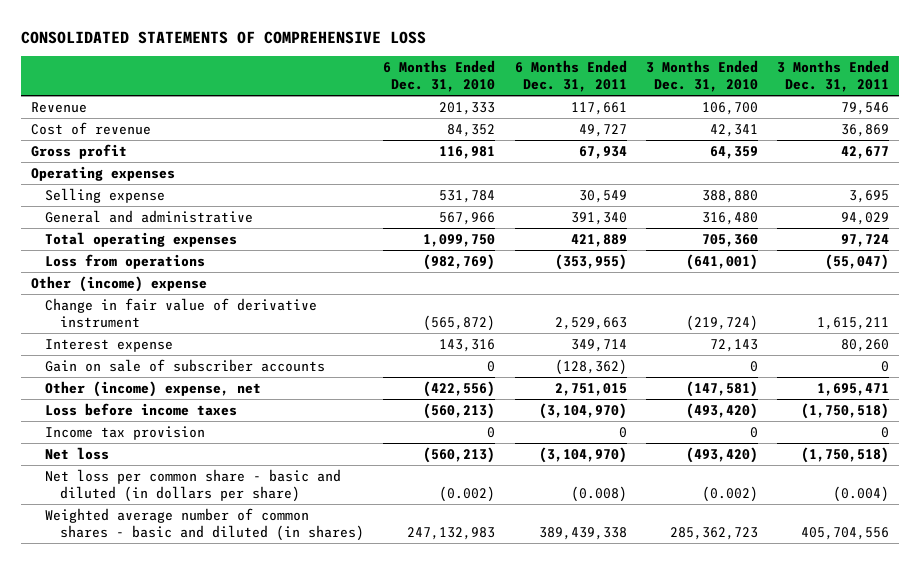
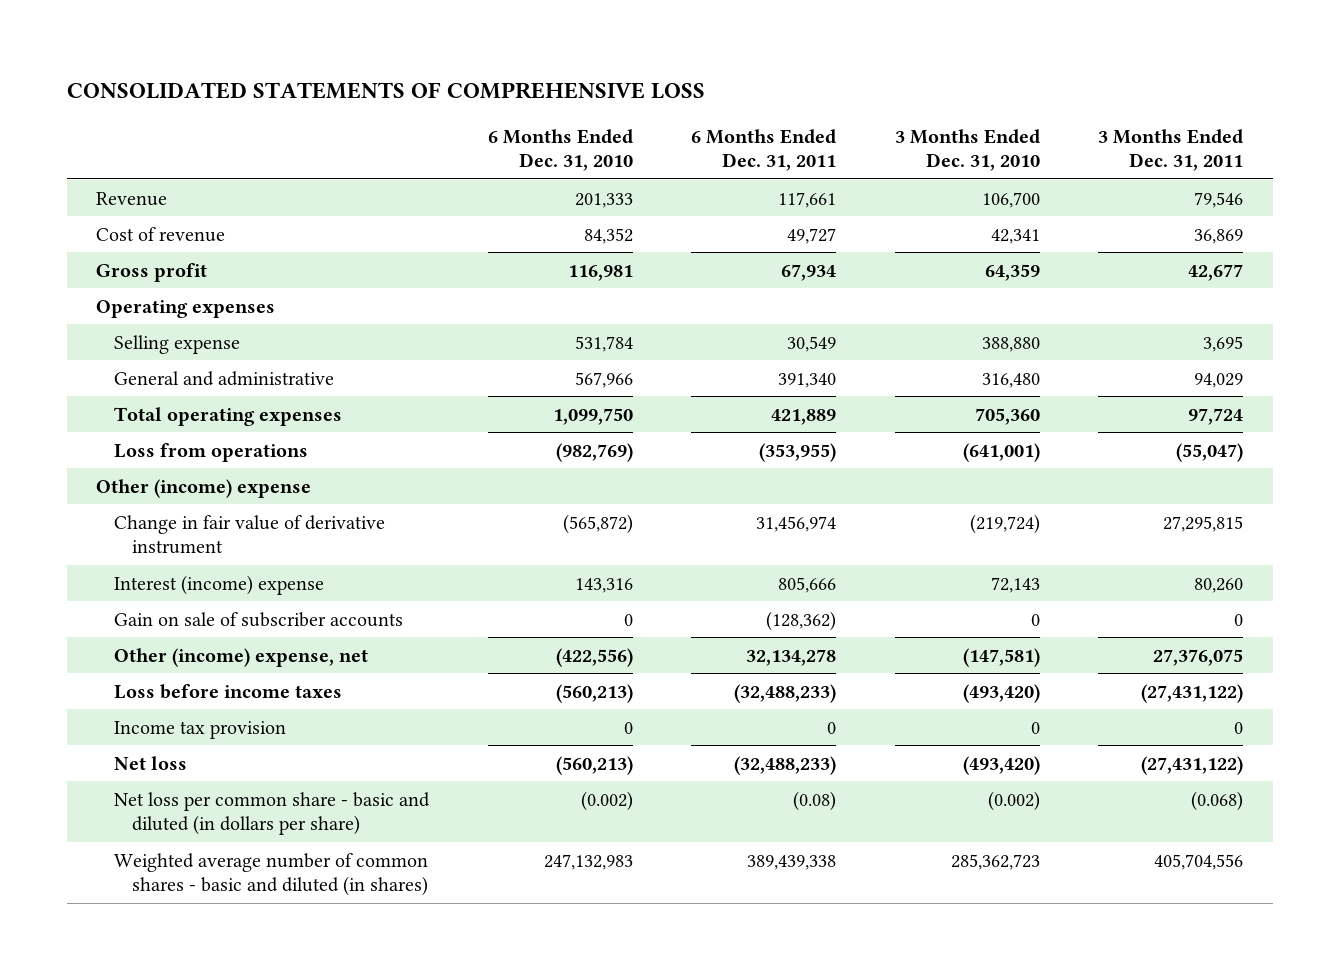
[554,316,627,330] 2,529,663 -> [756,515,837,532] 31,456,974
[817,316,890,330] 1,615,211 -> [1163,515,1244,532] 27,295,815
[45,338,174,352] Interest expense -> [114,574,325,595] Interest (income) expense
[570,338,627,352] 349,714 -> [778,576,837,593] 805,666
[554,382,627,396] 2,751,015 -> [746,648,837,666] 32,134,278
[817,382,890,396] 1,695,471 -> [1153,648,1244,666] 27,376,075
[538,402,627,419] (3,104,970) -> [734,683,837,703] (32,488,233)
[801,402,890,419] (1,750,518) -> [1141,683,1244,703] (27,431,122)
[538,446,627,463] (3,104,970) -> [734,755,837,775] (32,488,233)
[801,446,890,463] (1,750,518) -> [1141,755,1244,775] (27,431,122)
[570,485,627,502] (0.008) -> [793,790,837,811] (0.08)
[833,485,890,502] (0.004) -> [1191,790,1244,811] (0.068)

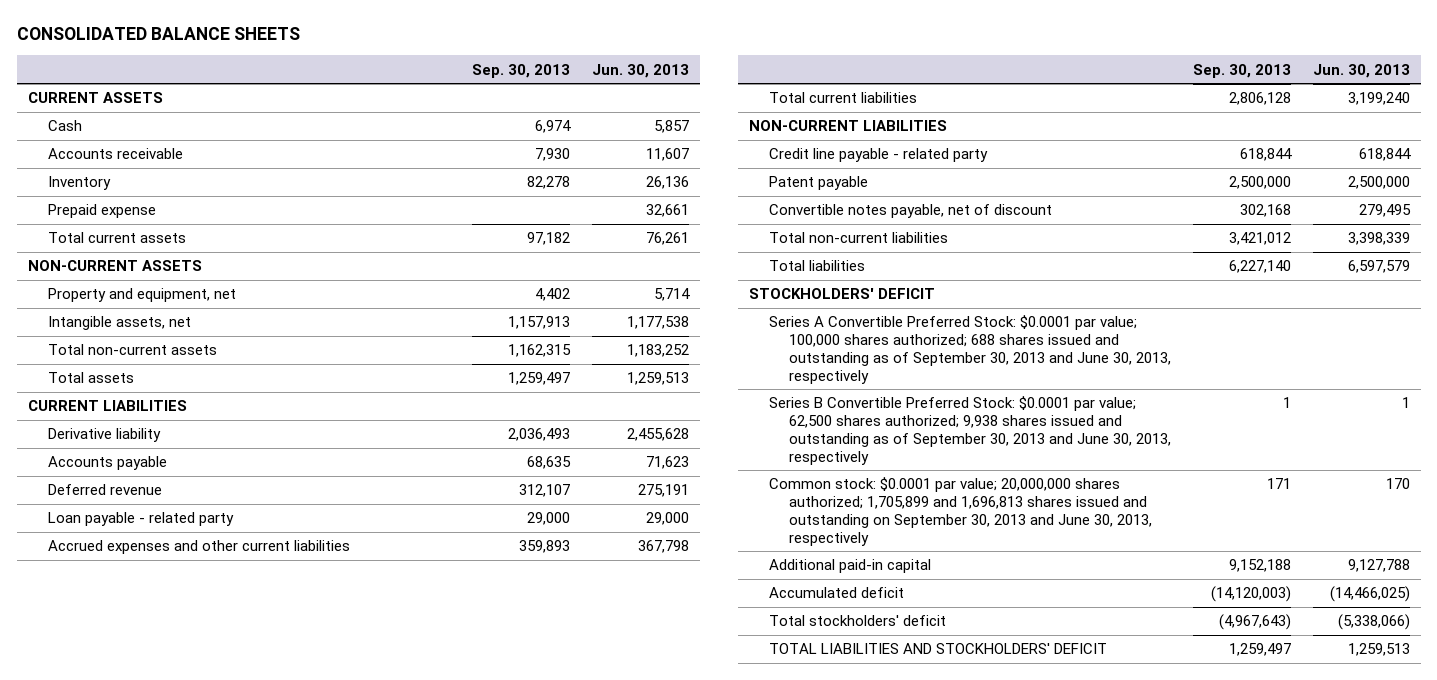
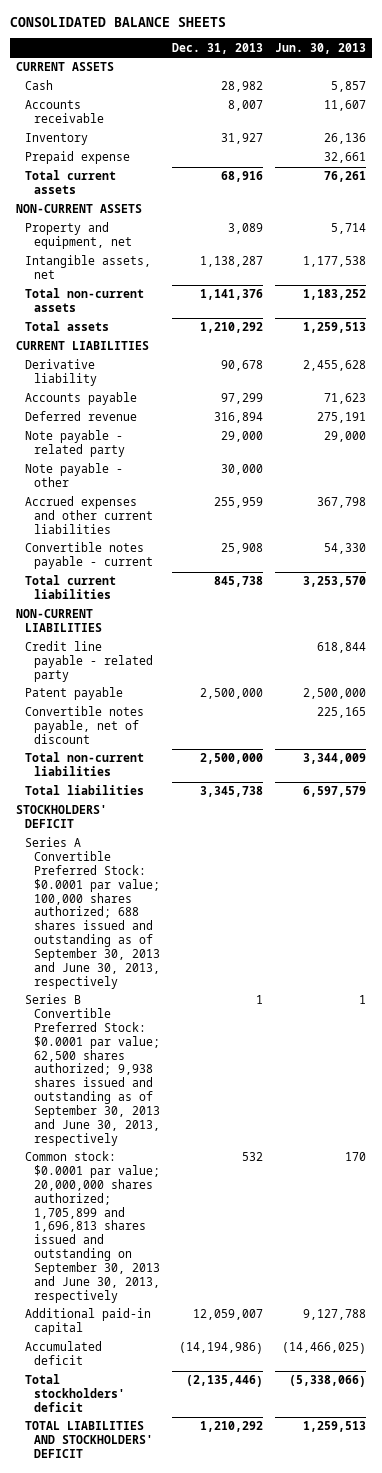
[471,63,570,78] Sep. 30, 2013 -> none
none -> [172,42,264,54] Dec. 31, 2013
[47,512,234,527] Loan payable - related party -> [24,430,125,458] Note payable - related party
none -> [24,463,123,488] Note payable - other
none -> [24,542,153,570] Convertible notes payable - current
[1347,92,1410,106] 3,199,240 -> [303,576,367,588] 3,253,570
[1358,204,1411,218] 279,495 -> [317,707,367,719] 225,165
[1347,232,1410,246] 3,398,339 -> [303,753,367,765] 3,344,009

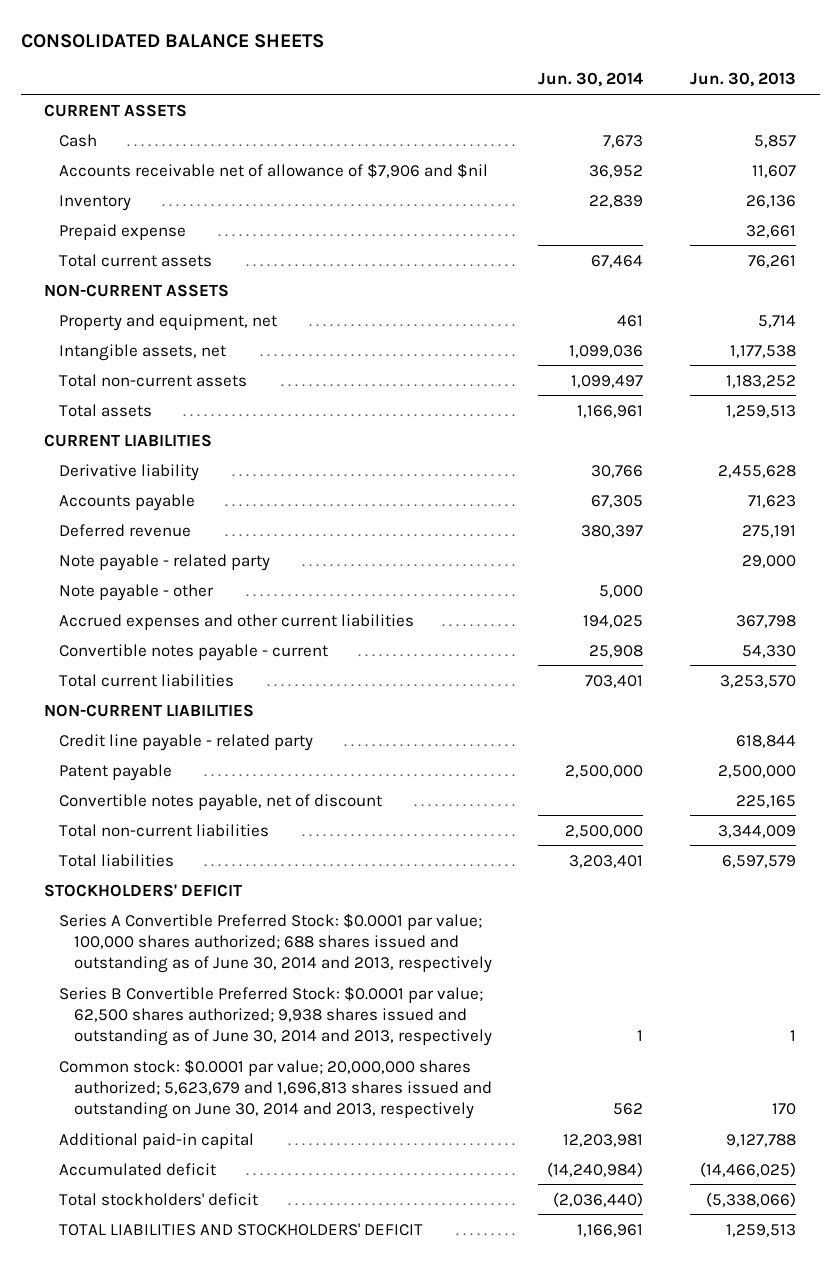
[172,42,264,54] Dec. 31, 2013 -> none
none -> [538,72,644,88] Jun. 30, 2014
[24,100,104,124] Accounts receivable -> [58,162,488,178] Accounts receivable net of allowance of $7,906 and $nil
[24,837,160,989] Series A Convertible Preferred Stock: $0.0001 par value; 100,000 shares authorized; 688 shares issued and outstanding as of September 30, 2013 and June 30, 2013, respectively -> [58,912,492,973] Series A Convertible Preferred Stock: $0.0001 par value; 100,000 shares authorized; 688 shares issued and outstanding as of June 30, 2014 and 2013, respectively
[24,994,160,1146] Series B Convertible Preferred Stock: $0.0001 par value; 62,500 shares authorized; 9,938 shares issued and outstanding as of September 30, 2013 and June 30, 2013, respectively -> [58,985,492,1046] Series B Convertible Preferred Stock: $0.0001 par value; 62,500 shares authorized; 9,938 shares issued and outstanding as of June 30, 2014 and 2013, respectively
[24,1151,160,1303] Common stock: $0.0001 par value; 20,000,000 shares authorized; 1,705,899 and 1,696,813 shares issued and outstanding on September 30, 2013 and June 30, 2013, respectively -> [58,1058,492,1119] Common stock: $0.0001 par value; 20,000,000 shares authorized; 5,623,679 and 1,696,813 shares issued and outstanding on June 30, 2014 and 2013, respectively

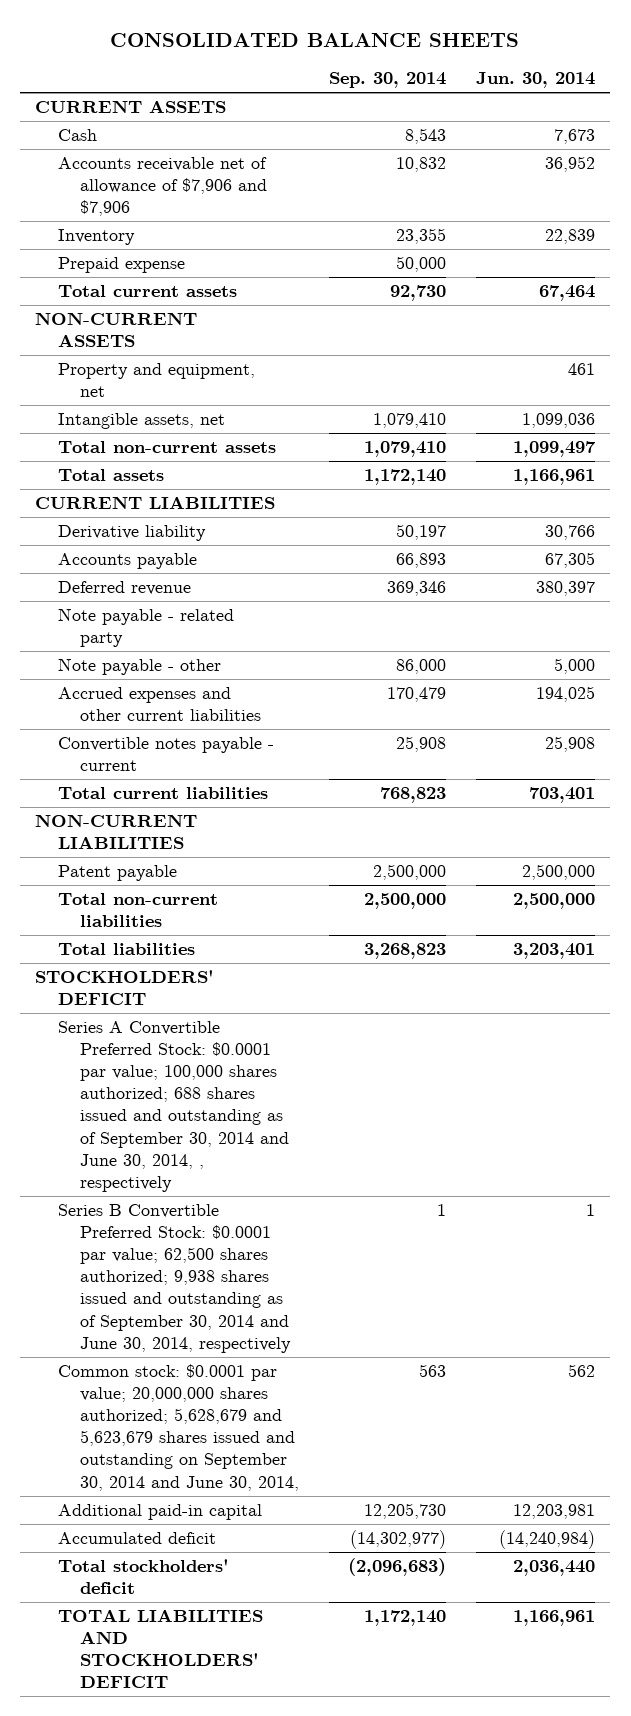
[690,72,797,88] Jun. 30, 2013 -> none
none -> [328,72,446,89] Sep. 30, 2014
[58,162,488,178] Accounts receivable net of allowance of $7,906 and $nil -> [57,156,267,217] Accounts receivable net of allowance of $7,906 and $7,906
[58,733,313,751] Credit line payable - related party -> none
[58,793,382,811] Convertible notes payable, net of discount -> none
[58,912,492,973] Series A Convertible Preferred Stock: $0.0001 par value; 100,000 shares authorized; 688 shares issued and outstanding as of June 30, 2014 and 2013, respectively -> [57,1020,289,1192] Series A Convertible Preferred Stock: $0.0001 par value; 100,000 shares authorized; 688 shares issued and outstanding as of September 30, 2014 and June 30, 2014, , respectively
[58,985,492,1046] Series B Convertible Preferred Stock: $0.0001 par value; 62,500 shares authorized; 9,938 shares issued and outstanding as of June 30, 2014 and 2013, respectively -> [57,1203,291,1353] Series B Convertible Preferred Stock: $0.0001 par value; 62,500 shares authorized; 9,938 shares issued and outstanding as of September 30, 2014 and June 30, 2014, respectively
[58,1058,492,1119] Common stock: $0.0001 par value; 20,000,000 shares authorized; 5,623,679 and 1,696,813 shares issued and outstanding on June 30, 2014 and 2013, respectively -> [57,1363,299,1491] Common stock: $0.0001 par value; 20,000,000 shares authorized; 5,628,679 and 5,623,679 shares issued and outstanding on September 30, 2014 and June 30, 2014,
[553,1191,644,1207] (2,036,440) -> [513,1559,596,1576] 2,036,440

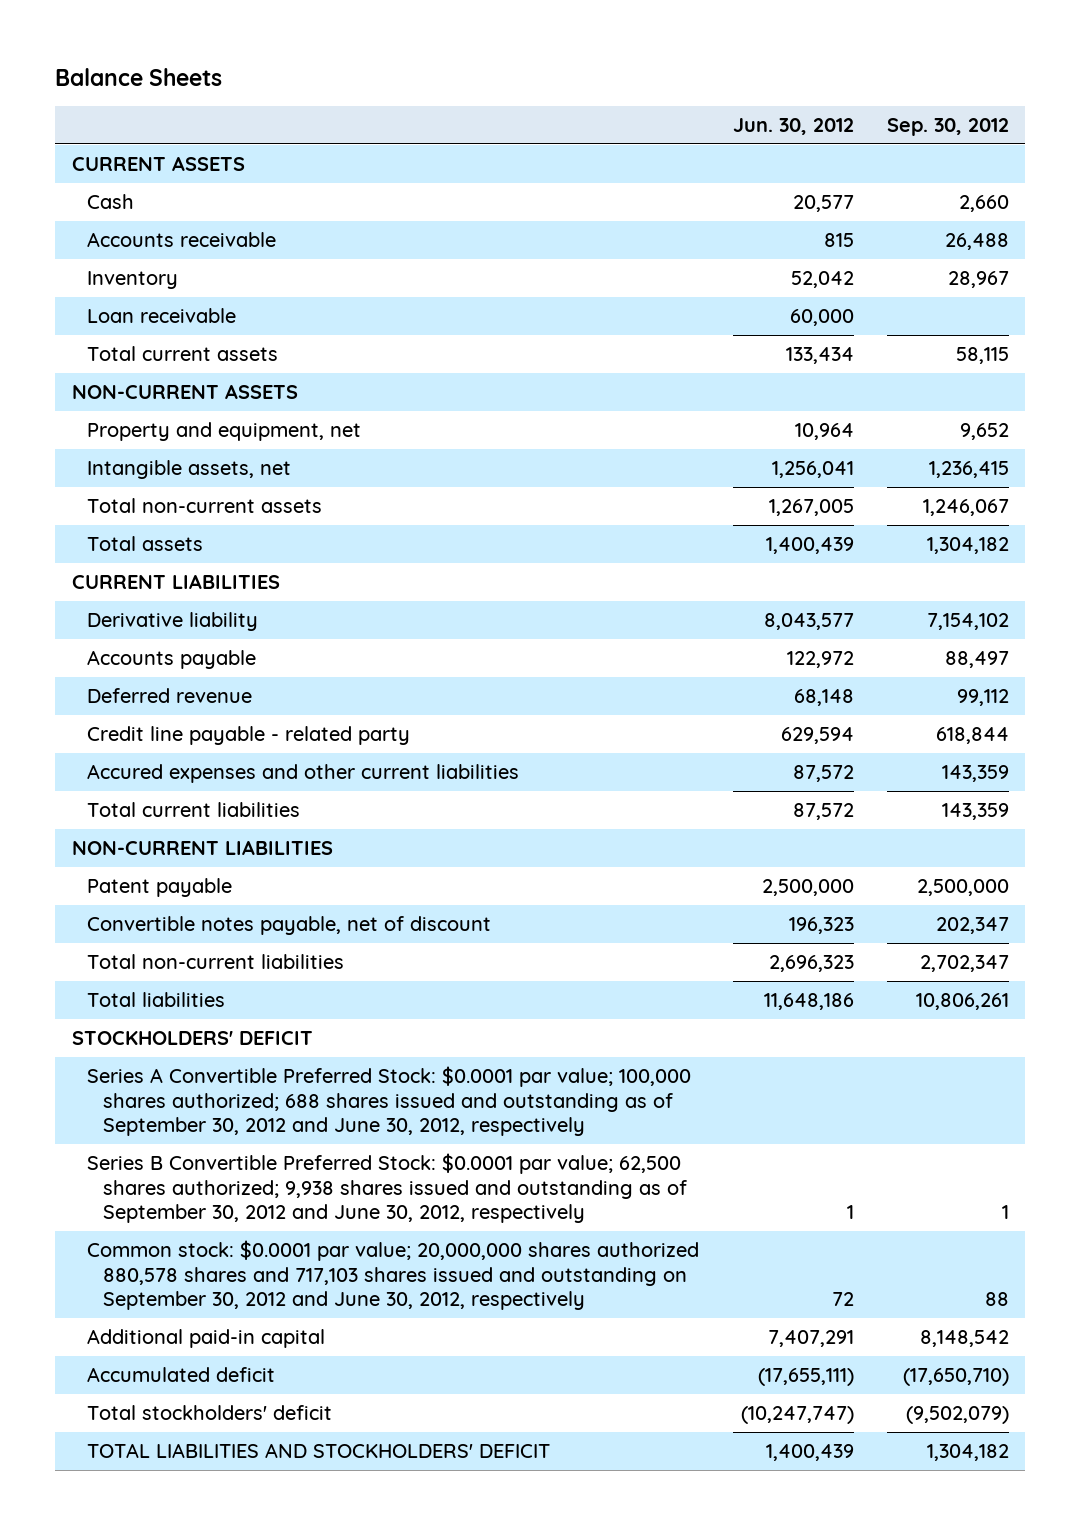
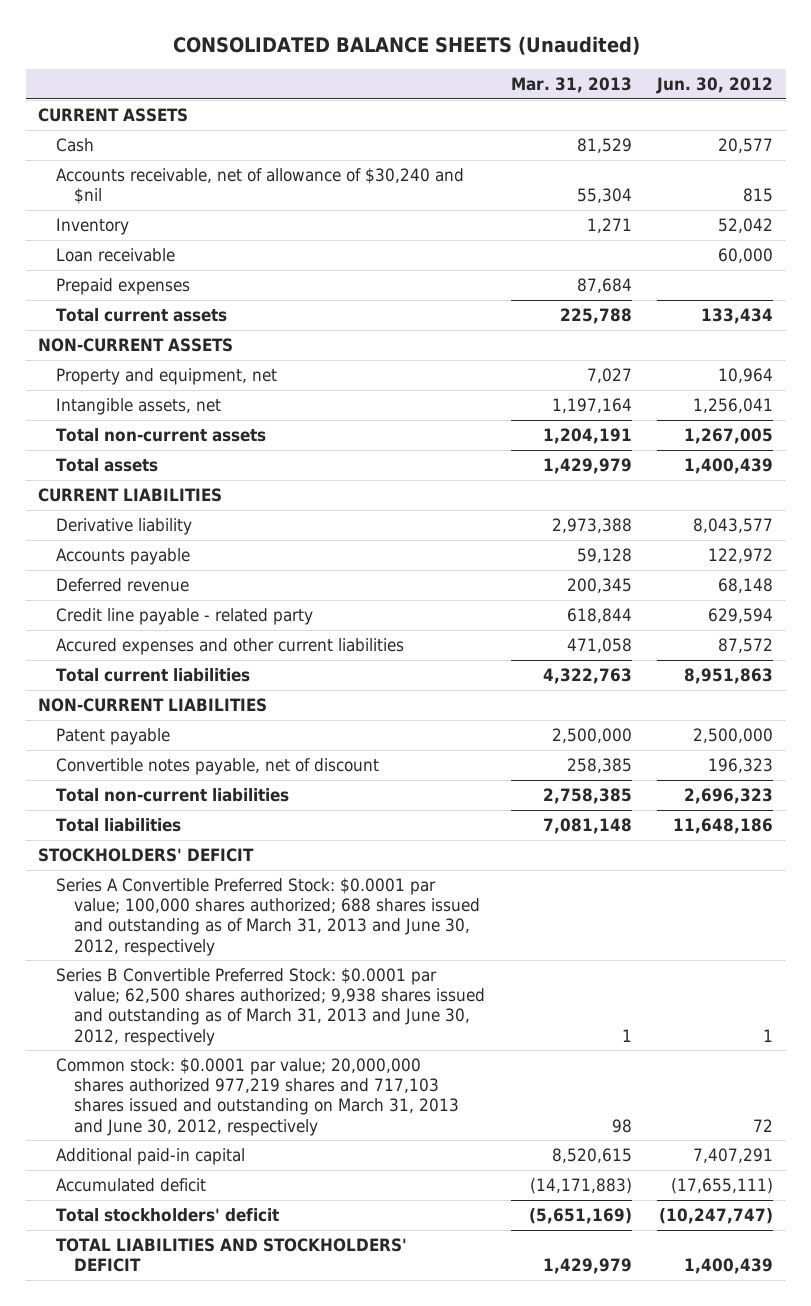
[55,68,223,87] Balance Sheets -> [172,35,640,55] CONSOLIDATED BALANCE SHEETS (Unaudited)
[886,118,1009,137] Sep. 30, 2012 -> none
none -> [510,76,632,93] Mar. 31, 2013
[87,231,277,247] Accounts receivable -> [56,168,465,205] Accounts receivable, net of allowance of $30,240 and $nil
none -> [56,278,191,296] Prepaid expenses
[792,802,854,820] 87,572 -> [683,668,773,685] 8,951,863
[87,1065,692,1137] Series A Convertible Preferred Stock: $0.0001 par value; 100,000 shares authorized; 688 shares issued and outstanding as of September 30, 2012 and June 30, 2012, respectively -> [56,878,481,956] Series A Convertible Preferred Stock: $0.0001 par value; 100,000 shares authorized; 688 shares issued and outstanding as of March 31, 2013 and June 30, 2012, respectively
[87,1152,687,1224] Series B Convertible Preferred Stock: $0.0001 par value; 62,500 shares authorized; 9,938 shares issued and outstanding as of September 30, 2012 and June 30, 2012, respectively -> [56,968,486,1046] Series B Convertible Preferred Stock: $0.0001 par value; 62,500 shares authorized; 9,938 shares issued and outstanding as of March 31, 2013 and June 30, 2012, respectively
[87,1239,700,1311] Common stock: $0.0001 par value; 20,000,000 shares authorized 880,578 shares and 717,103 shares issued and outstanding on September 30, 2012 and June 30, 2012, respectively -> [56,1058,460,1136] Common stock: $0.0001 par value; 20,000,000 shares authorized 977,219 shares and 717,103 shares issued and outstanding on March 31, 2013 and June 30, 2012, respectively

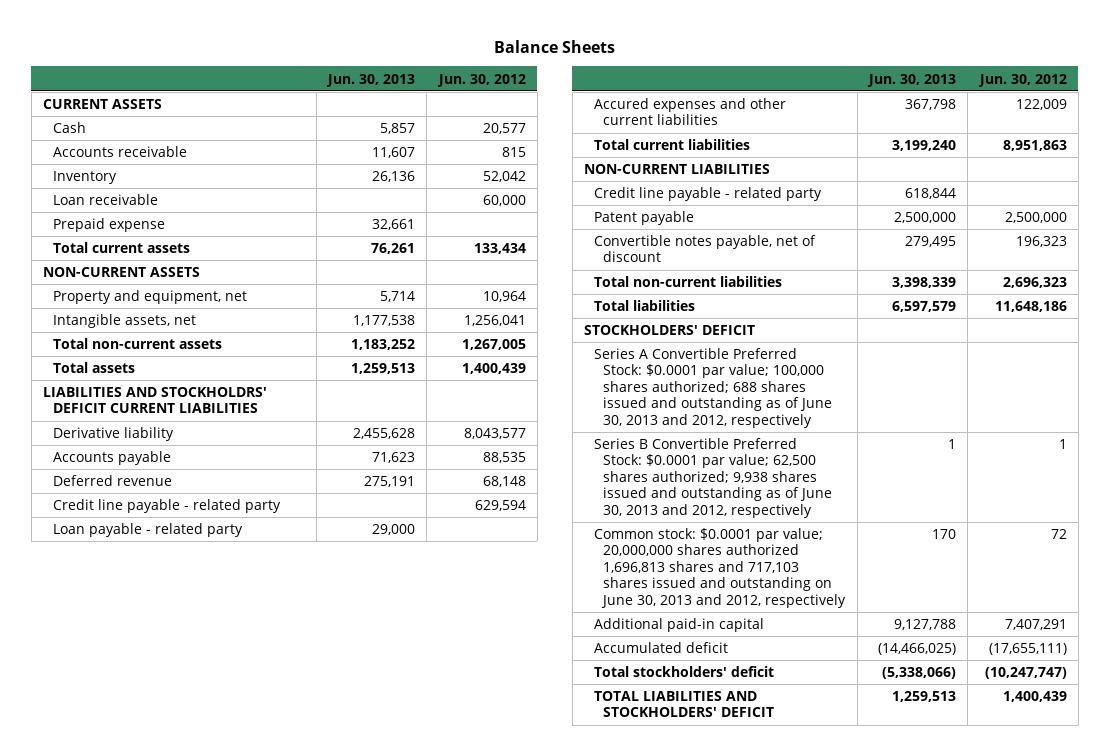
[172,35,640,55] CONSOLIDATED BALANCE SHEETS (Unaudited) -> [493,39,615,53] Balance Sheets
[510,76,632,93] Mar. 31, 2013 -> none
none -> [326,73,416,87] Jun. 30, 2013
[56,168,465,205] Accounts receivable, net of allowance of $30,240 and $nil -> [52,146,187,158] Accounts receivable
[56,278,191,296] Prepaid expenses -> none
none -> [52,218,165,233] Prepaid expense
[38,488,223,503] CURRENT LIABILITIES -> none
none -> [42,387,267,414] LIABILITIES AND STOCKHOLDRS' DEFICIT CURRENT LIABILITIES
[707,548,773,564] 122,972 -> [482,452,526,464] 88,535
none -> [52,523,243,538] Loan payable - related party
[717,638,773,654] 87,572 -> [1015,99,1067,111] 122,009
none -> [593,187,822,202] Credit line payable - related party
[56,878,481,956] Series A Convertible Preferred Stock: $0.0001 par value; 100,000 shares authorized; 688 shares issued and outstanding as of March 31, 2013 and June 30, 2012, respectively -> [593,348,833,428] Series A Convertible Preferred Stock: $0.0001 par value; 100,000 shares authorized; 688 shares issued and outstanding as of June 30, 2013 and 2012, respectively
[56,968,486,1046] Series B Convertible Preferred Stock: $0.0001 par value; 62,500 shares authorized; 9,938 shares issued and outstanding as of March 31, 2013 and June 30, 2012, respectively -> [593,438,833,518] Series B Convertible Preferred Stock: $0.0001 par value; 62,500 shares authorized; 9,938 shares issued and outstanding as of June 30, 2013 and 2012, respectively
[56,1058,460,1136] Common stock: $0.0001 par value; 20,000,000 shares authorized 977,219 shares and 717,103 shares issued and outstanding on March 31, 2013 and June 30, 2012, respectively -> [593,528,847,608] Common stock: $0.0001 par value; 20,000,000 shares authorized 1,696,813 shares and 717,103 shares issued and outstanding on June 30, 2013 and 2012, respectively

